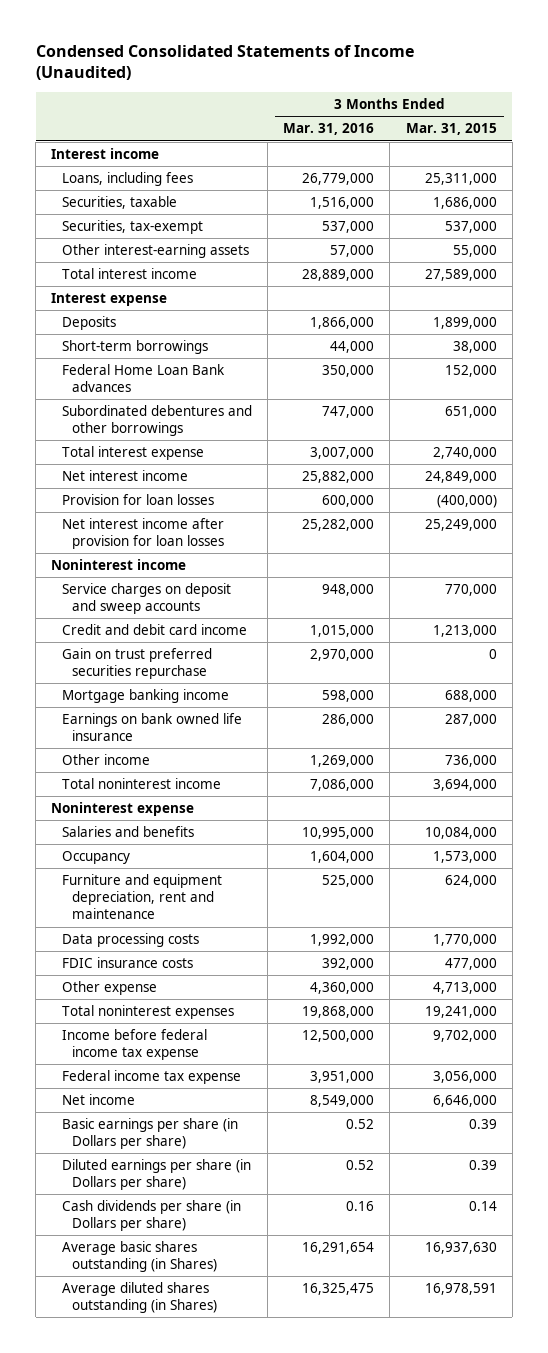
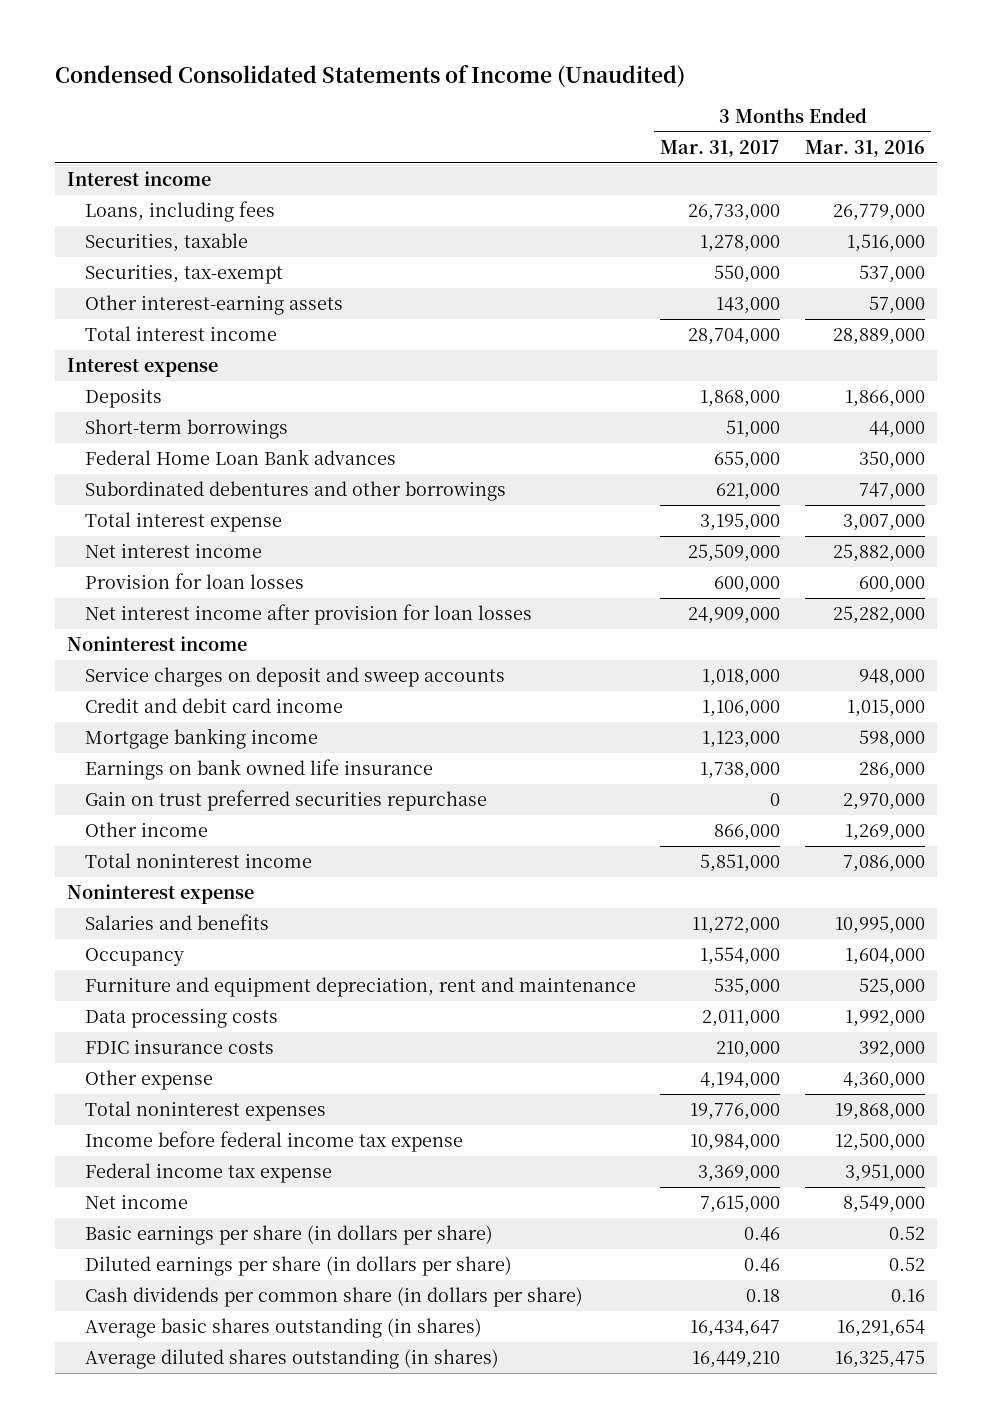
[405,123,497,136] Mar. 31, 2015 -> none
none -> [660,139,781,157] Mar. 31, 2017
[61,648,212,680] Gain on trust preferred securities repurchase -> [85,790,488,812] Gain on trust preferred securities repurchase
[61,1118,238,1150] Basic earnings per share (in Dollars per share) -> [85,1225,494,1246] Basic earnings per share (in dollars per share)
[61,1159,251,1191] Diluted earnings per share (in Dollars per share) -> [85,1256,513,1277] Diluted earnings per share (in dollars per share)
[61,1200,241,1232] Cash dividends per share (in Dollars per share) -> [85,1287,584,1308] Cash dividends per common share (in dollars per share)
[61,1241,217,1273] Average basic shares outstanding (in Shares) -> [85,1318,483,1339] Average basic shares outstanding (in shares)
[61,1282,217,1314] Average diluted shares outstanding (in Shares) -> [85,1349,500,1370] Average diluted shares outstanding (in shares)

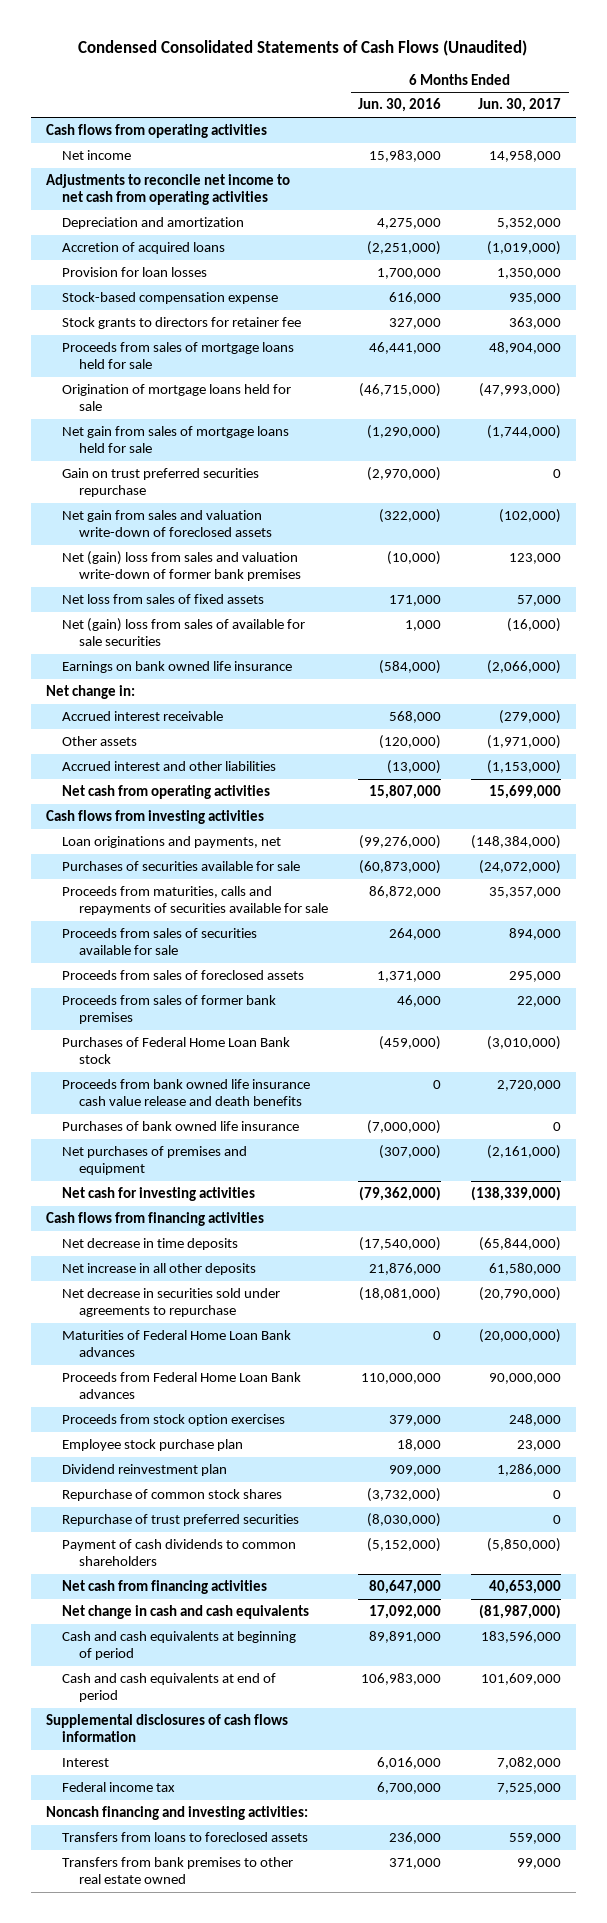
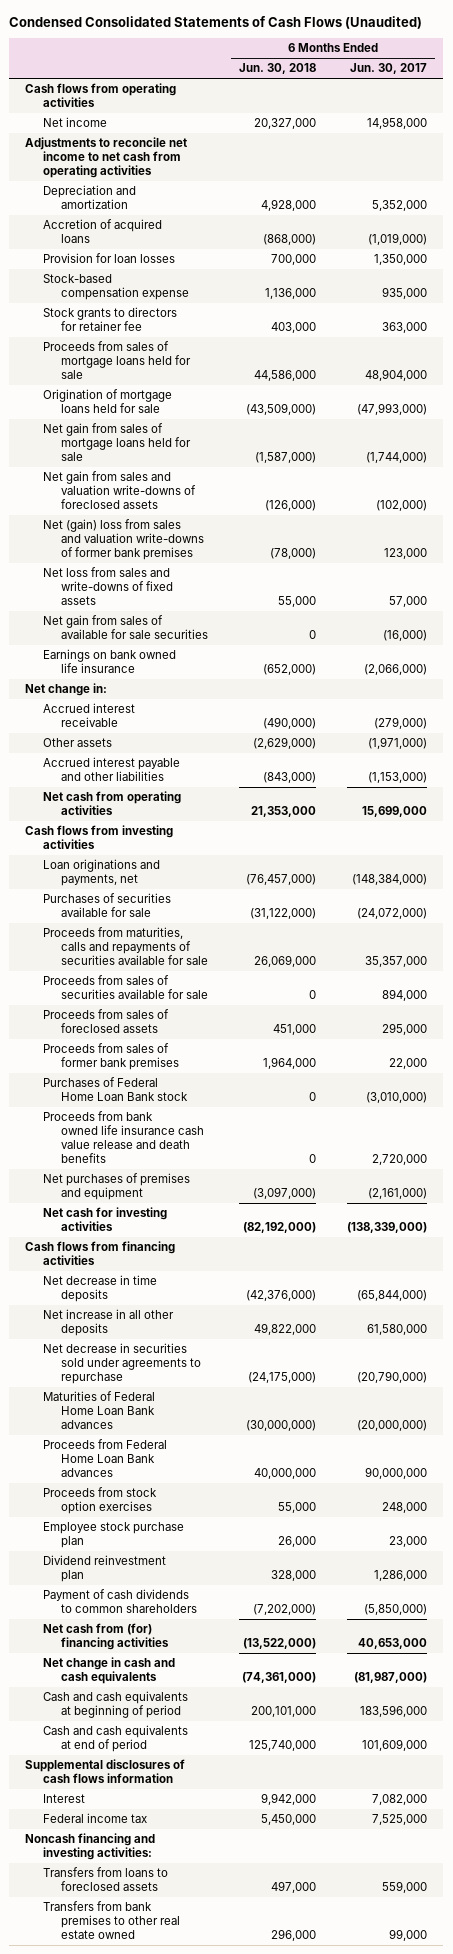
[358,98,442,113] Jun. 30, 2016 -> none
none -> [238,63,316,75] Jun. 30, 2018
[62,468,260,498] Gain on trust preferred securities repurchase -> none
[62,510,273,538] Net gain from sales and valuation write-down of foreclosed assets -> [42,471,196,510] Net gain from sales and valuation write-downs of foreclosed assets
[62,551,302,582] Net (gain) loss from sales and valuation write-down of former bank premises -> [42,519,204,561] Net (gain) loss from sales and valuation write-downs of former bank premises
[62,594,265,605] Net loss from sales of fixed assets -> [42,567,173,606] Net loss from sales and write-downs of fixed assets
[62,618,306,647] Net (gain) loss from sales of available for sale securities -> [42,615,208,640] Net gain from sales of available for sale securities
[62,761,277,772] Accrued interest and other liabilities -> [42,757,180,782] Accrued interest payable and other liabilities
[62,1121,300,1132] Purchases of bank owned life insurance -> none
[62,1489,283,1502] Repurchase of common stock shares -> none
[62,1514,300,1527] Repurchase of trust preferred securities -> none
[62,1580,268,1595] Net cash from financing activities -> [42,1623,169,1651] Net cash from (for) financing activities

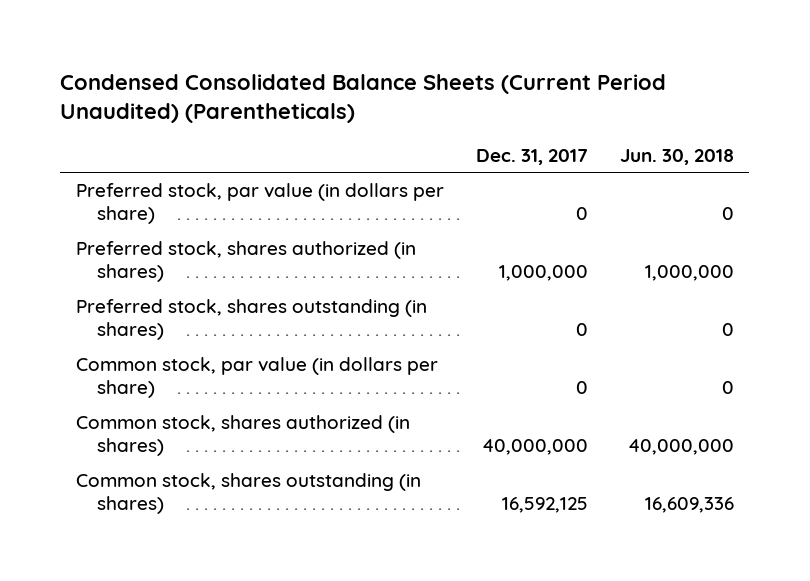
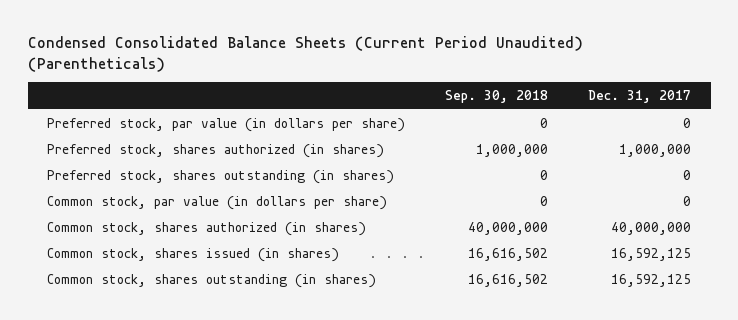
[619,149,734,166] Jun. 30, 2018 -> none
none -> [445,90,549,104] Sep. 30, 2018
none -> [47,247,340,262] Common stock, shares issued (in shares)

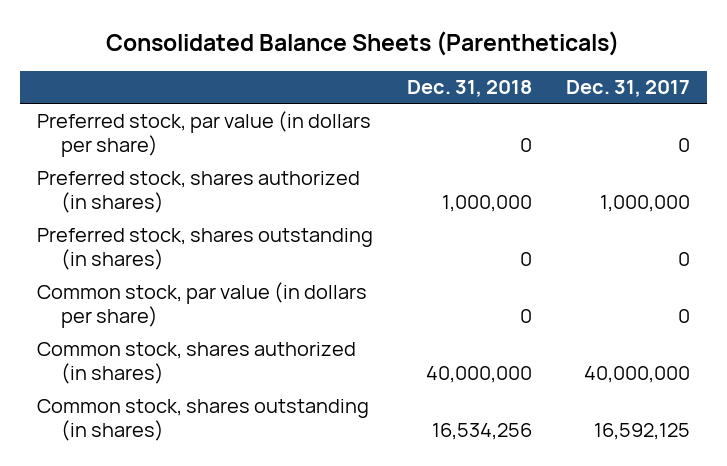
[27,36,583,73] Condensed Consolidated Balance Sheets (Current Period Unaudited) (Parentheticals) -> [106,30,620,56] Consolidated Balance Sheets (Parentheticals)
[445,90,549,104] Sep. 30, 2018 -> none
none -> [406,80,532,98] Dec. 31, 2018
[47,247,340,262] Common stock, shares issued (in shares) -> none

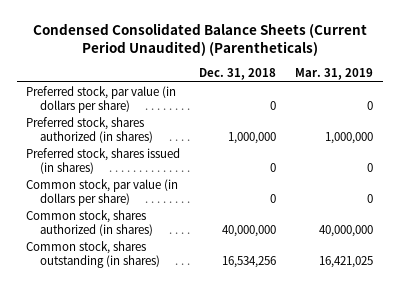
[106,30,620,56] Consolidated Balance Sheets (Parentheticals) -> [32,22,367,56] Condensed Consolidated Balance Sheets (Current Period Unaudited) (Parentheticals)
[566,80,691,98] Dec. 31, 2017 -> none
none -> [295,68,374,81] Mar. 31, 2019
[36,227,373,270] Preferred stock, shares outstanding (in shares) -> [26,148,181,174] Preferred stock, shares issued (in shares)

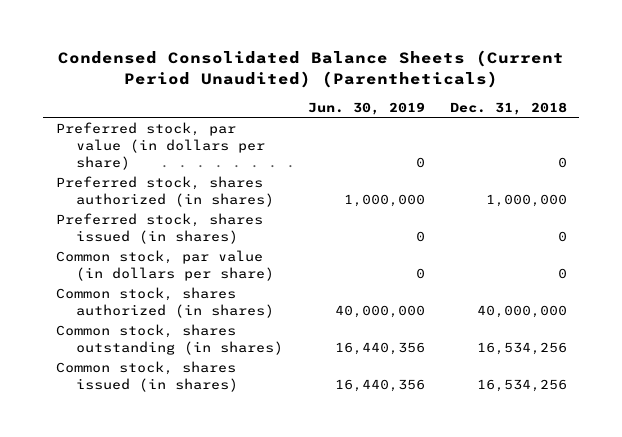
[295,68,374,81] Mar. 31, 2019 -> none
none -> [307,101,425,115] Jun. 30, 2019
none -> [55,360,238,392] Common stock, shares issued (in shares)

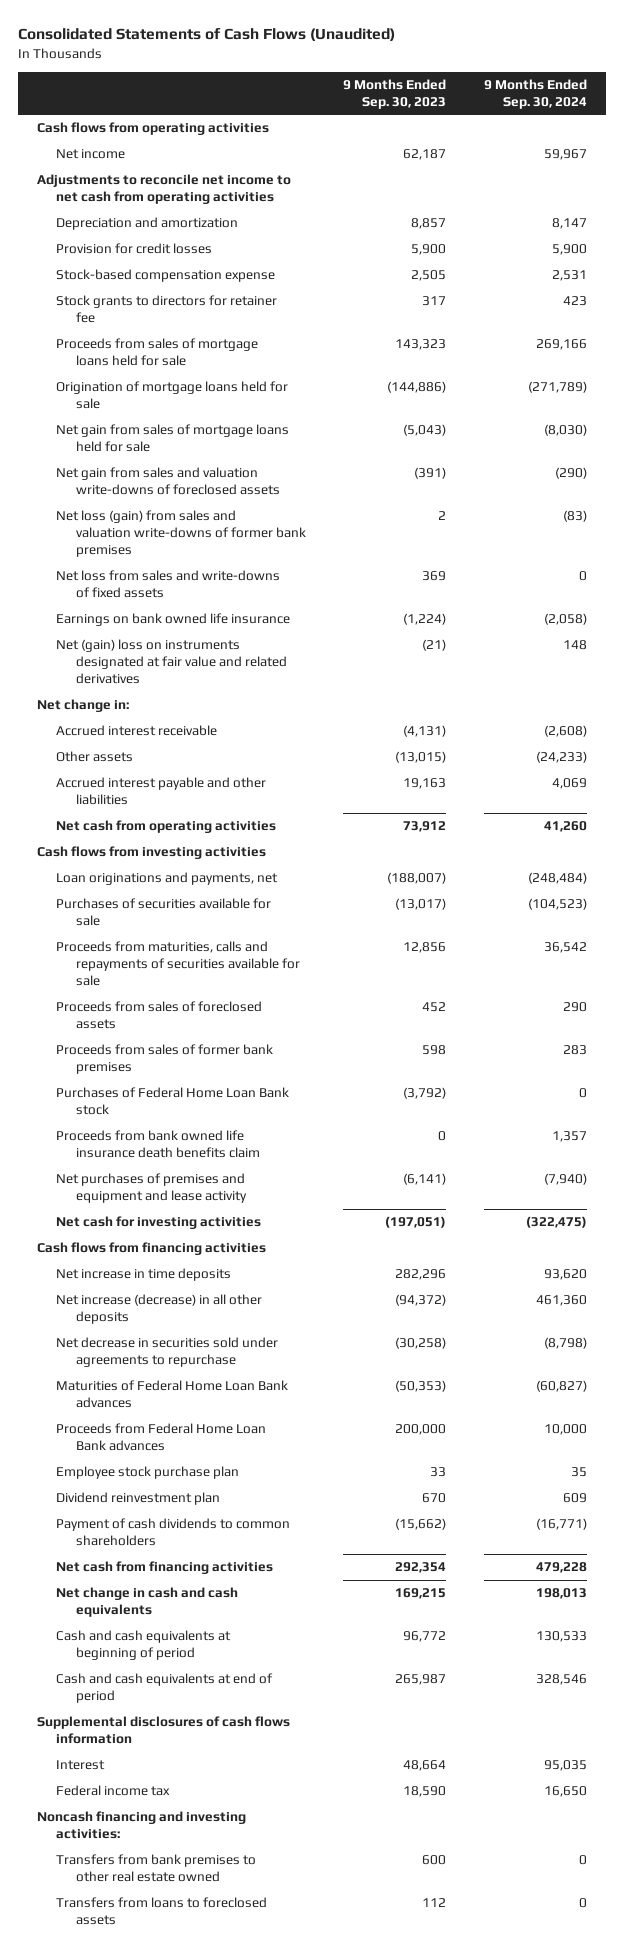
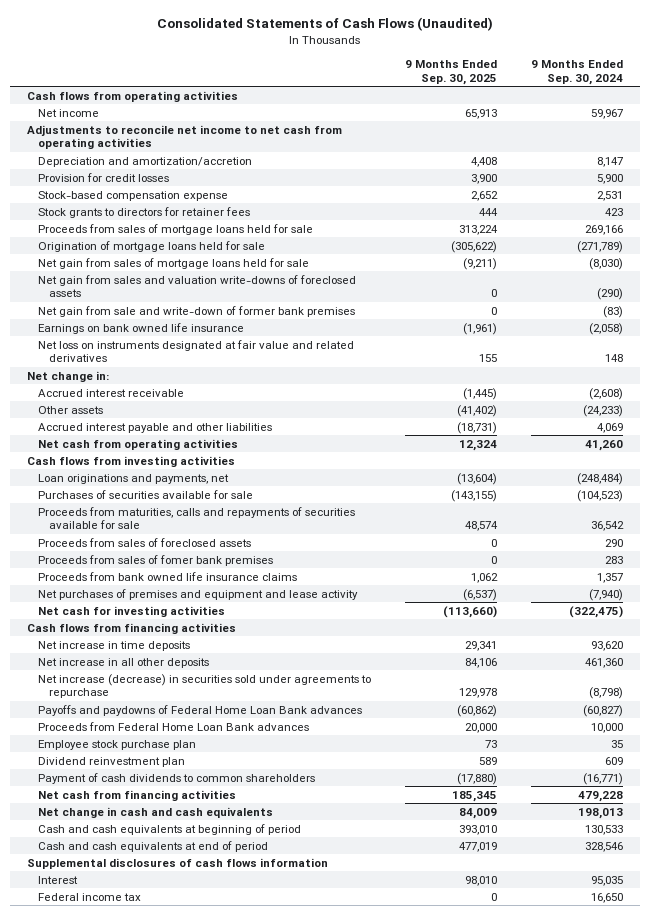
[343,78,447,109] 9 Months Ended Sep. 30, 2023 -> none
none -> [405,60,498,85] 9 Months Ended Sep. 30, 2025
[56,217,239,231] Depreciation and amortization -> [38,156,253,167] Depreciation and amortization/accretion
[56,295,278,324] Stock grants to directors for retainer fee -> [38,206,251,218] Stock grants to directors for retainer fees
[56,570,281,599] Net loss from sales and write-downs of fixed assets -> none
[56,510,306,558] Net loss (gain) from sales and valuation write-downs of former bank premises -> [38,305,356,317] Net gain from sale and write-down of former bank premises
[56,639,287,685] Net (gain) loss on instruments designated at fair value and related derivatives -> [38,339,355,363] Net loss on instruments designated at fair value and related derivatives
[56,1087,290,1116] Purchases of Federal Home Loan Bank stock -> none
[56,1044,274,1075] Proceeds from sales of former bank premises -> [38,554,274,566] Proceeds from sales of fomer bank premises
[56,1130,260,1159] Proceeds from bank owned life insurance death benefits claim -> [38,571,298,581] Proceeds from bank owned life insurance claims
[56,1294,263,1325] Net increase (decrease) in all other deposits -> [38,657,210,668] Net increase in all other deposits
[56,1337,279,1368] Net decrease in securities sold under agreements to repurchase -> [38,673,372,699] Net increase (decrease) in securities sold under agreements to repurchase
[56,1380,289,1409] Maturities of Federal Home Loan Bank advances -> [38,704,363,716] Payoffs and paydowns of Federal Home Loan Bank advances
[37,1811,247,1840] Noncash financing and investing activities: -> none
[56,1854,257,1883] Transfers from bank premises to other real estate owned -> none
[56,1897,268,1926] Transfers from loans to foreclosed assets -> none

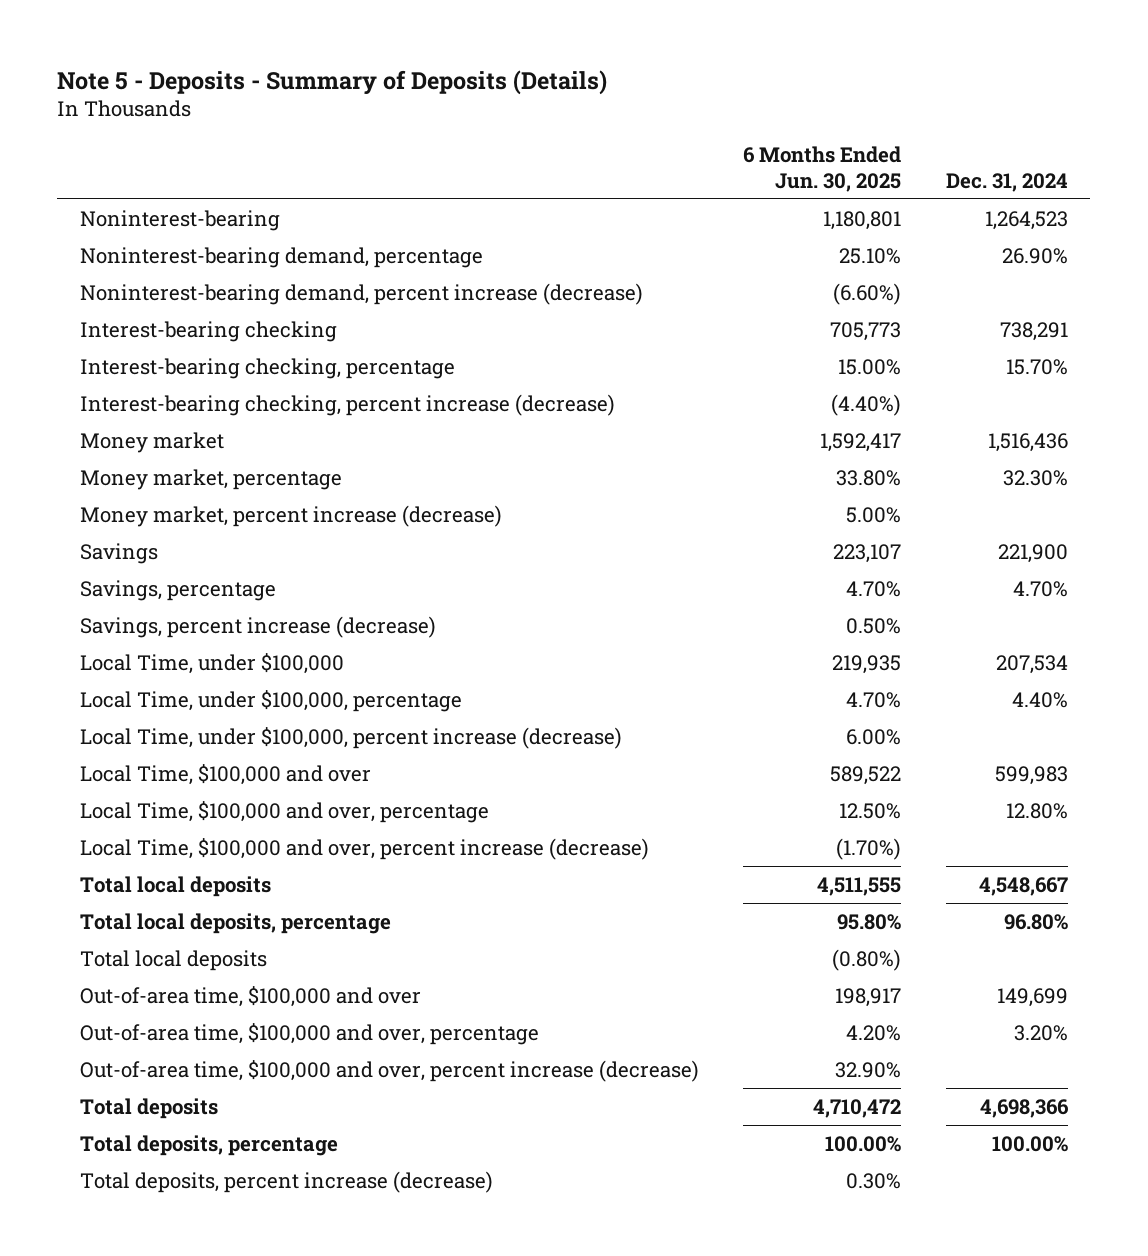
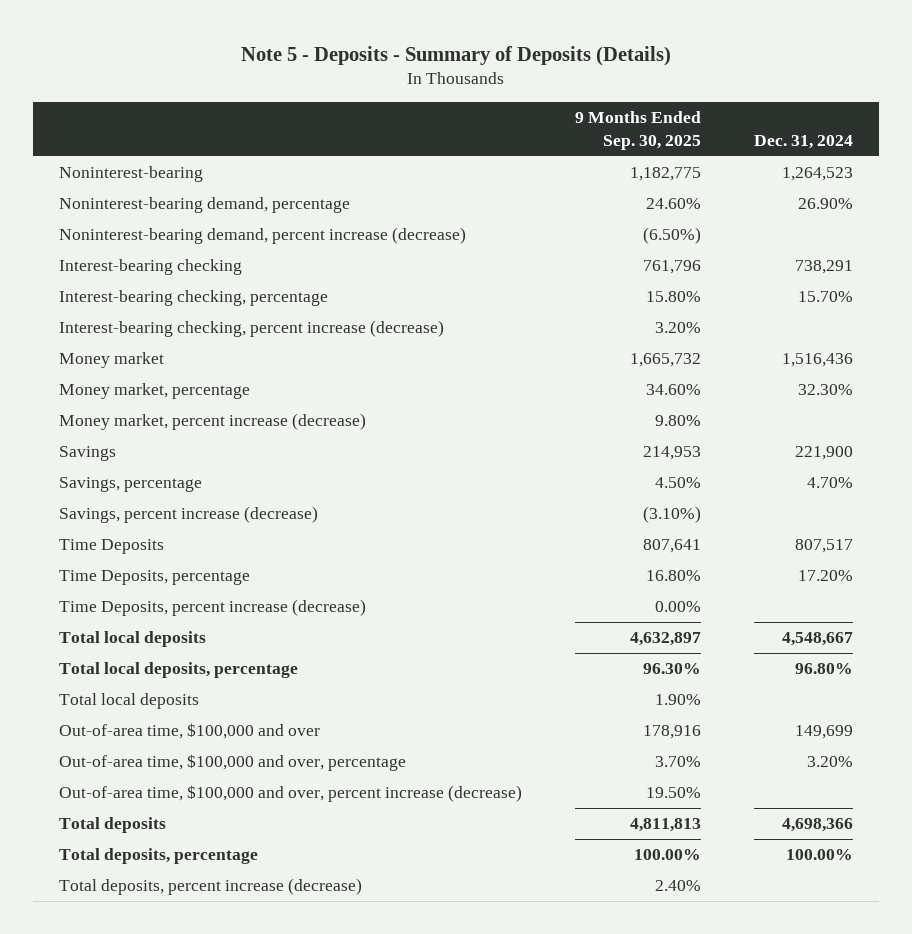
[743,146,902,192] 6 Months Ended Jun. 30, 2025 -> none
none -> [575,111,702,150] 9 Months Ended Sep. 30, 2025
[79,652,344,674] Local Time, under $100,000 -> none
[79,689,462,712] Local Time, under $100,000, percentage -> none
[79,726,622,749] Local Time, under $100,000, percent increase (decrease) -> none
[79,763,371,785] Local Time, $100,000 and over -> none
[79,800,489,823] Local Time, $100,000 and over, percentage -> none
[79,837,649,860] Local Time, $100,000 and over, percent increase (decrease) -> none
none -> [59,539,165,555] Time Deposits
none -> [59,570,251,586] Time Deposits, percentage
none -> [59,599,367,617] Time Deposits, percent increase (decrease)

